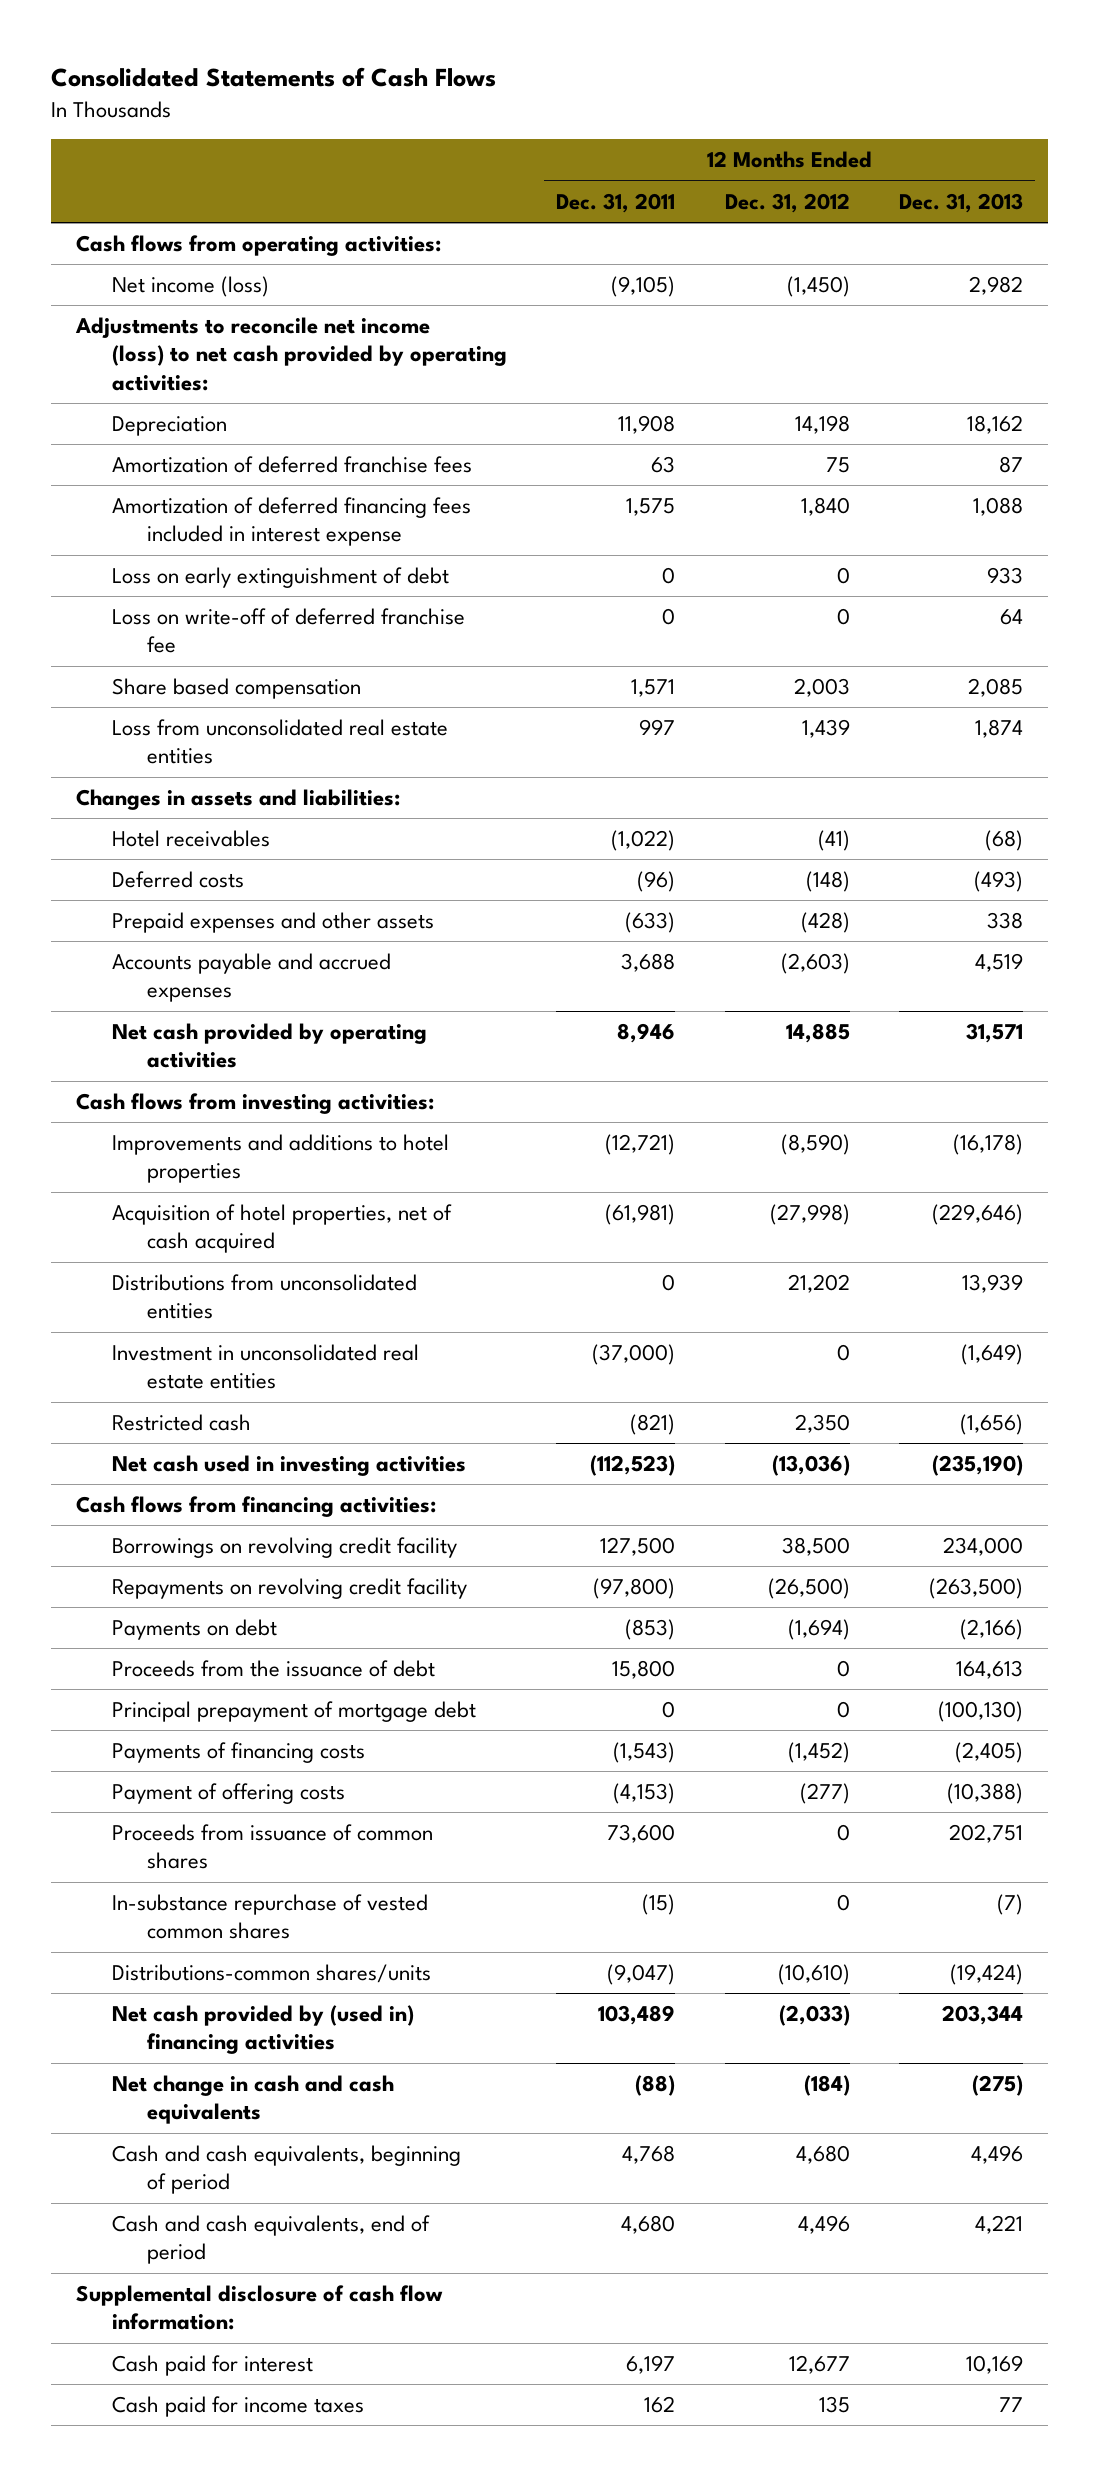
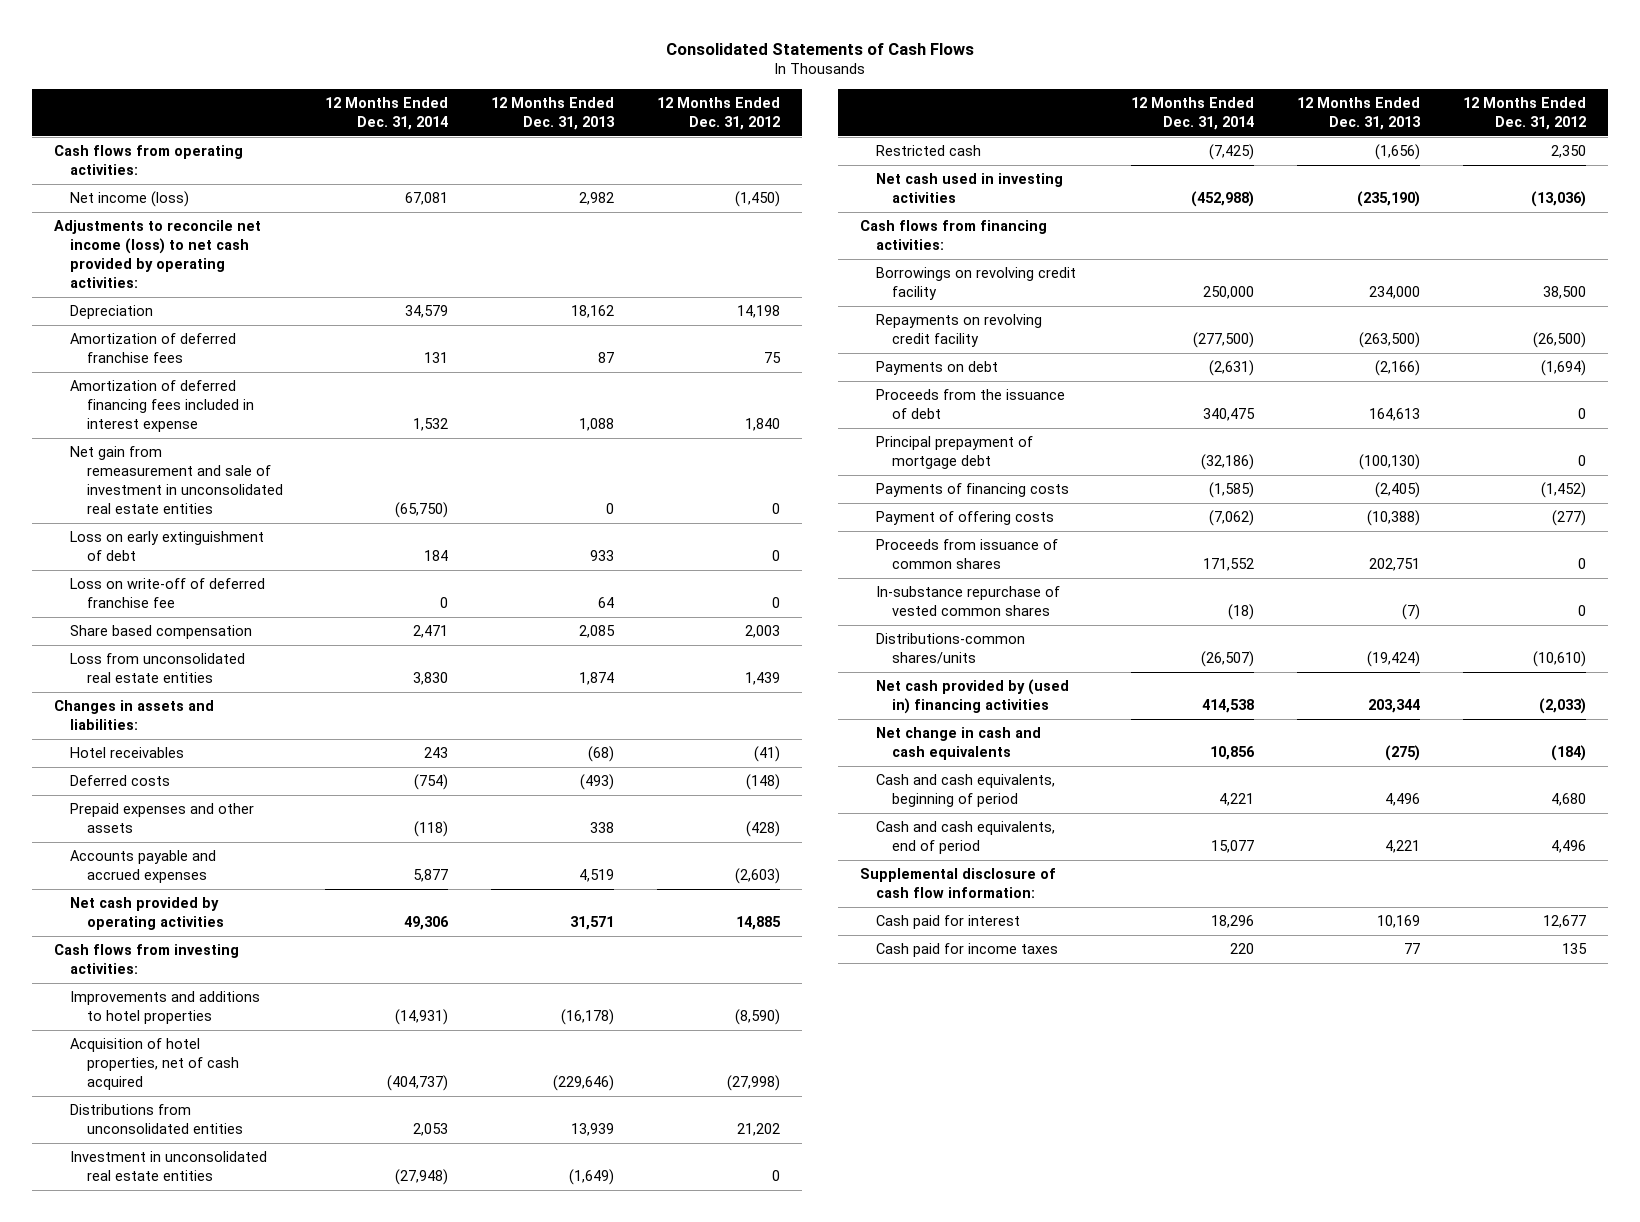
[556,192,676,213] Dec. 31, 2011 -> none
none -> [325,97,449,130] 12 Months Ended Dec. 31, 2014
none -> [70,446,283,514] Net gain from remeasurement and sale of investment in unconsolidated real estate entities

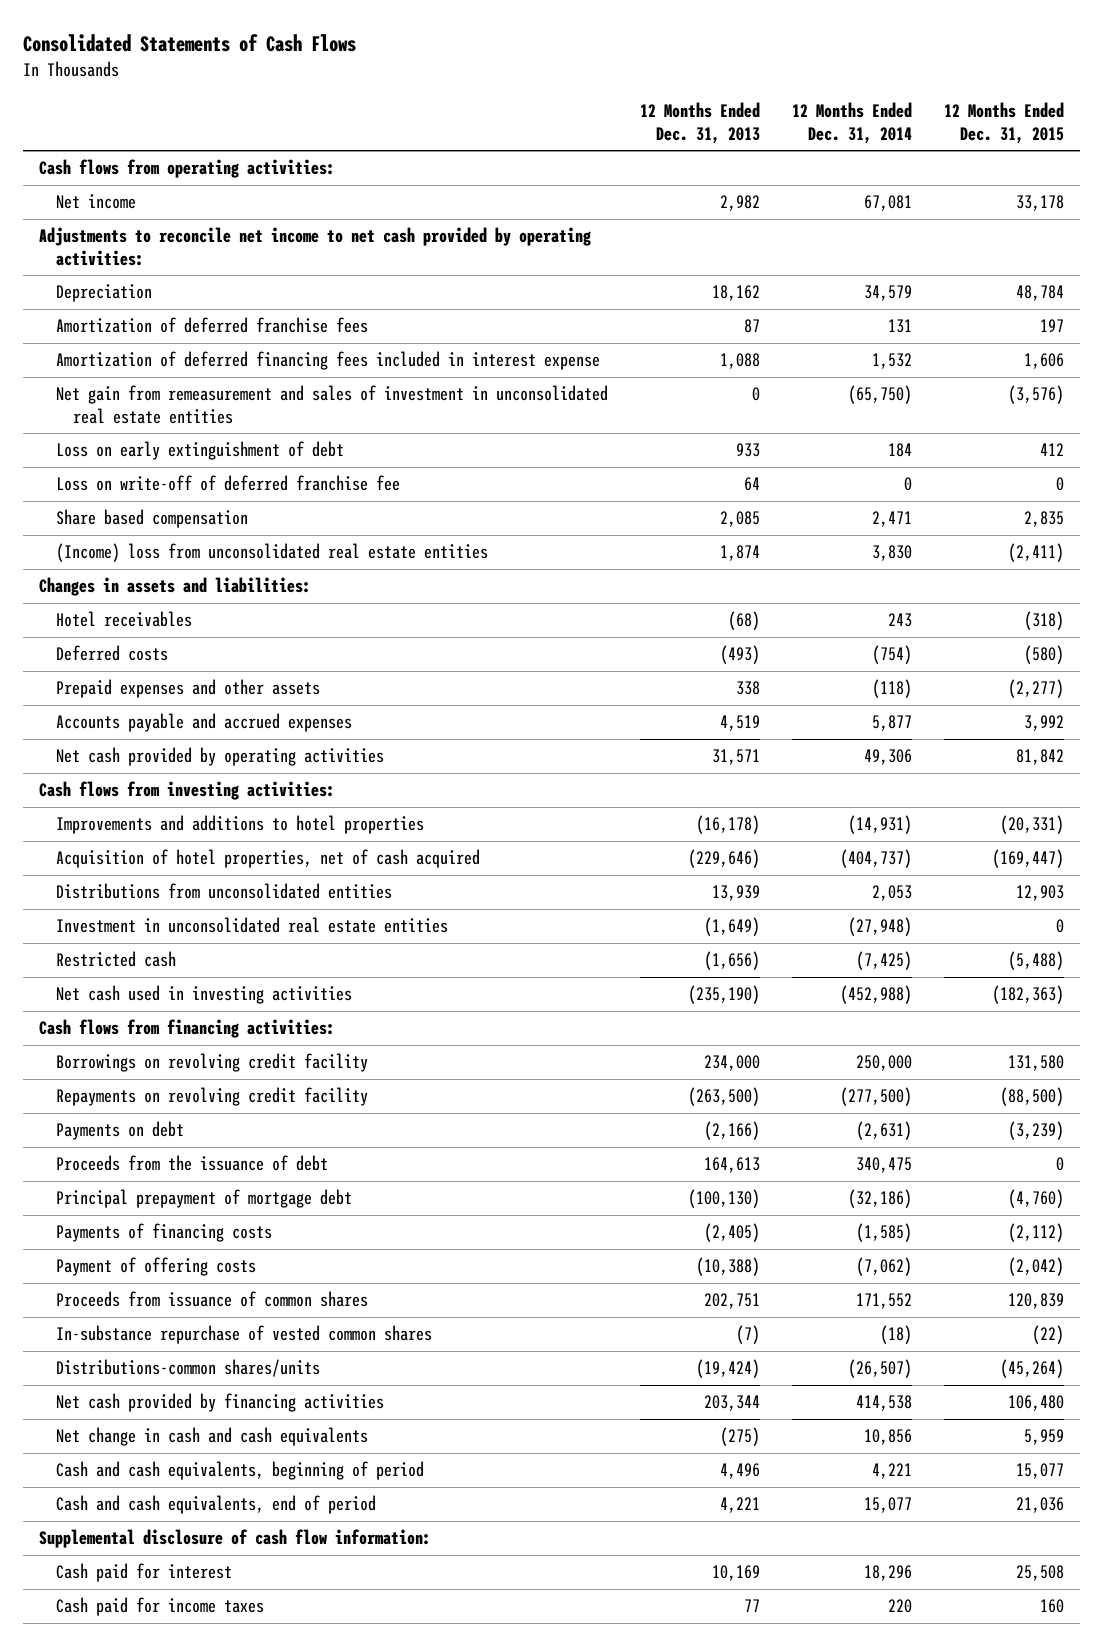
[657,97,781,130] 12 Months Ended Dec. 31, 2012 -> none
none -> [944,102,1065,144] 12 Months Ended Dec. 31, 2015
[70,191,190,208] Net income (loss) -> [56,194,137,210] Net income
[53,220,261,288] Adjustments to reconcile net income (loss) to net cash provided by operating activities: -> [39,227,592,266] Adjustments to reconcile net income to net cash provided by operating activities:
[70,446,283,514] Net gain from remeasurement and sale of investment in unconsolidated real estate entities -> [56,385,609,424] Net gain from remeasurement and sales of investment in unconsolidated real estate entities
[70,653,246,684] Loss from unconsolidated real estate entities -> [56,543,489,563] (Income) loss from unconsolidated real estate entities
[875,679,1069,715] Net cash provided by (used in) financing activities -> [56,1393,385,1413] Net cash provided by financing activities

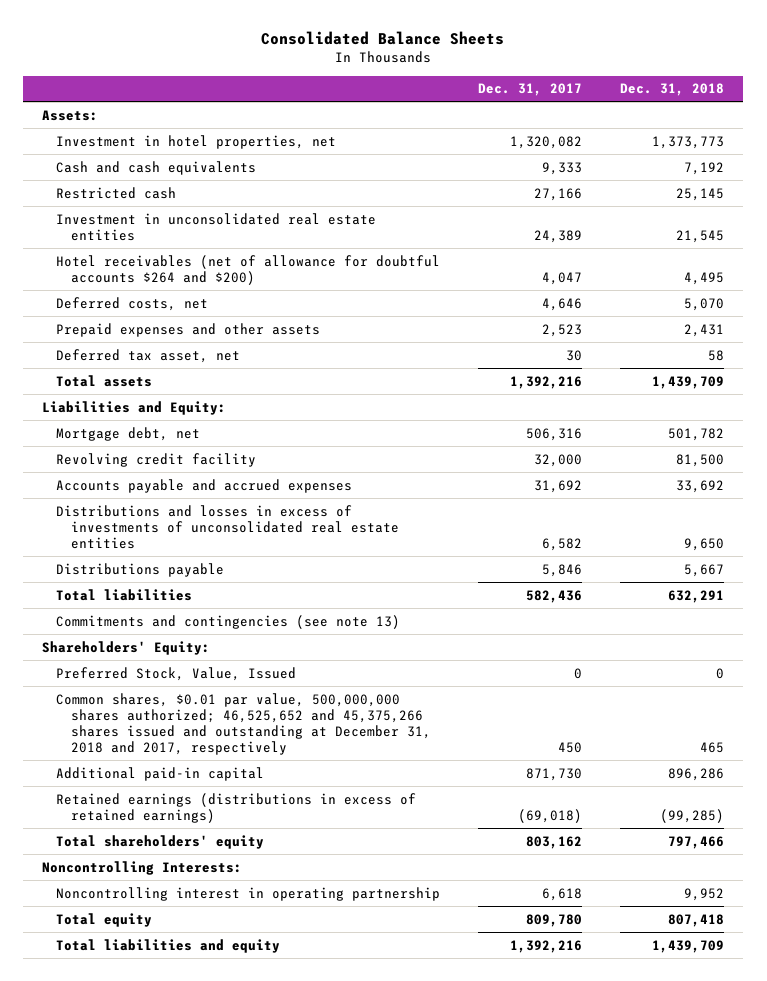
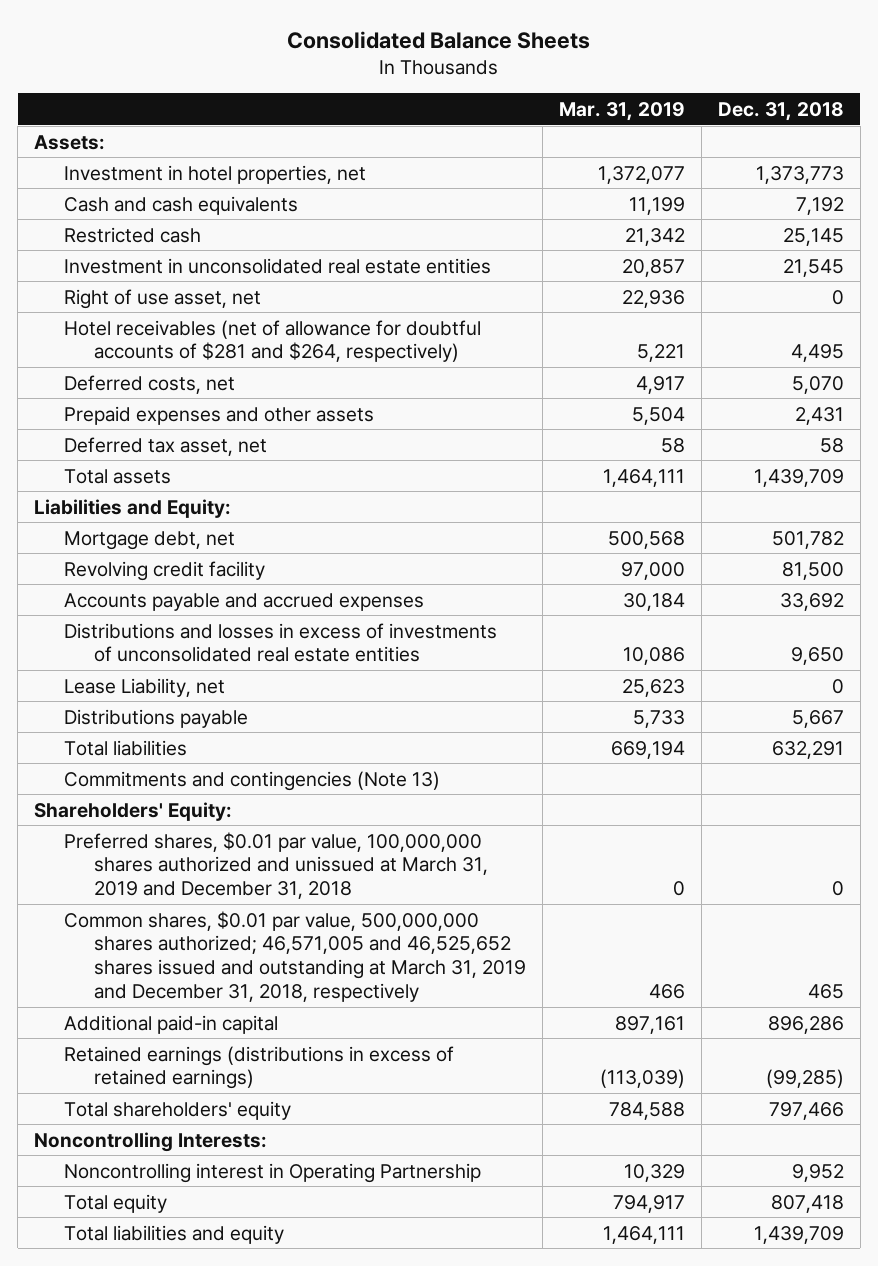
[478,83,583,97] Dec. 31, 2017 -> none
none -> [559,101,686,121] Mar. 31, 2019
none -> [64,288,262,309] Right of use asset, net
[56,254,441,285] Hotel receivables (net of allowance for doubtful accounts $264 and $200) -> [64,319,482,363] Hotel receivables (net of allowance for doubtful accounts of $281 and $264, respectively)
none -> [64,677,226,697] Lease Liability, net
[56,614,401,629] Commitments and contingencies (see note 13) -> [64,770,441,791] Commitments and contingencies (Note 13)
[56,666,297,681] Preferred Stock, Value, Issued -> [64,831,489,900] Preferred shares, $0.01 par value, 100,000,000 shares authorized and unissued at March 31, 2019 and December 31, 2018
[56,692,431,755] Common shares, $0.01 par value, 500,000,000 shares authorized; 46,525,652 and 45,375,266 shares issued and outstanding at December 31, 2018 and 2017, respectively -> [64,910,527,1002] Common shares, $0.01 par value, 500,000,000 shares authorized; 46,571,005 and 46,525,652 shares issued and outstanding at March 31, 2019 and December 31, 2018, respectively
[56,886,441,901] Noncontrolling interest in operating partnership -> [64,1162,482,1183] Noncontrolling interest in Operating Partnership

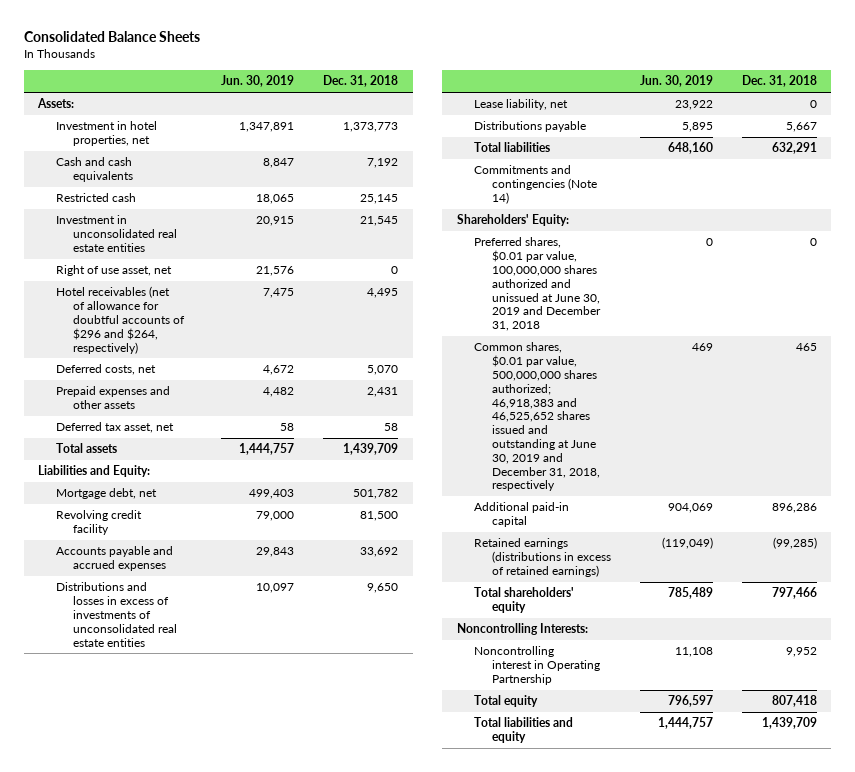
[559,101,686,121] Mar. 31, 2019 -> none
none -> [221,75,295,88] Jun. 30, 2019
[64,319,482,363] Hotel receivables (net of allowance for doubtful accounts of $281 and $264, respectively) -> [55,286,186,354] Hotel receivables (net of allowance for doubtful accounts of $296 and $264, respectively)
[64,677,226,697] Lease Liability, net -> [474,99,569,111] Lease liability, net
[64,770,441,791] Commitments and contingencies (Note 13) -> [474,165,597,204] Commitments and contingencies (Note 14)
[64,831,489,900] Preferred shares, $0.01 par value, 100,000,000 shares authorized and unissued at March 31, 2019 and December 31, 2018 -> [474,237,601,332] Preferred shares, $0.01 par value, 100,000,000 shares authorized and unissued at June 30, 2019 and December 31, 2018
[64,910,527,1002] Common shares, $0.01 par value, 500,000,000 shares authorized; 46,571,005 and 46,525,652 shares issued and outstanding at March 31, 2019 and December 31, 2018, respectively -> [474,342,600,492] Common shares, $0.01 par value, 500,000,000 shares authorized; 46,918,383 and 46,525,652 shares issued and outstanding at June 30, 2019 and December 31, 2018, respectively

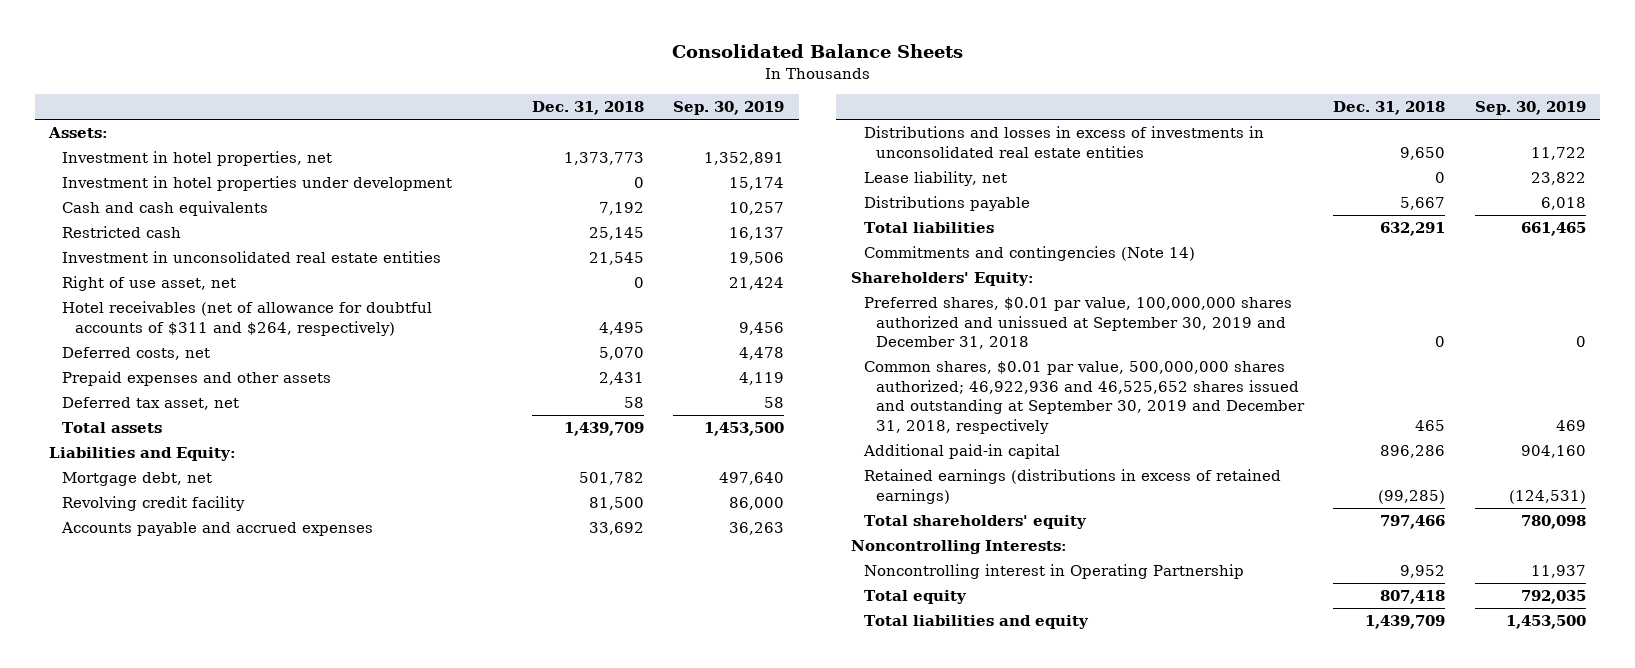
[221,75,295,88] Jun. 30, 2019 -> none
none -> [673,100,785,115] Sep. 30, 2019
none -> [61,176,452,192] Investment in hotel properties under development
[55,286,186,354] Hotel receivables (net of allowance for doubtful accounts of $296 and $264, respectively) -> [61,301,432,336] Hotel receivables (net of allowance for doubtful accounts of $311 and $264, respectively)
[55,582,178,647] Distributions and losses in excess of investments of unconsolidated real estate entities -> [863,126,1264,158] Distributions and losses in excess of investments in unconsolidated real estate entities
[474,237,601,332] Preferred shares, $0.01 par value, 100,000,000 shares authorized and unissued at June 30, 2019 and December 31, 2018 -> [863,297,1292,350] Preferred shares, $0.01 par value, 100,000,000 shares authorized and unissued at September 30, 2019 and December 31, 2018
[474,342,600,492] Common shares, $0.01 par value, 500,000,000 shares authorized; 46,918,383 and 46,525,652 shares issued and outstanding at June 30, 2019 and December 31, 2018, respectively -> [863,361,1306,434] Common shares, $0.01 par value, 500,000,000 shares authorized; 46,922,936 and 46,525,652 shares issued and outstanding at September 30, 2019 and December 31, 2018, respectively

